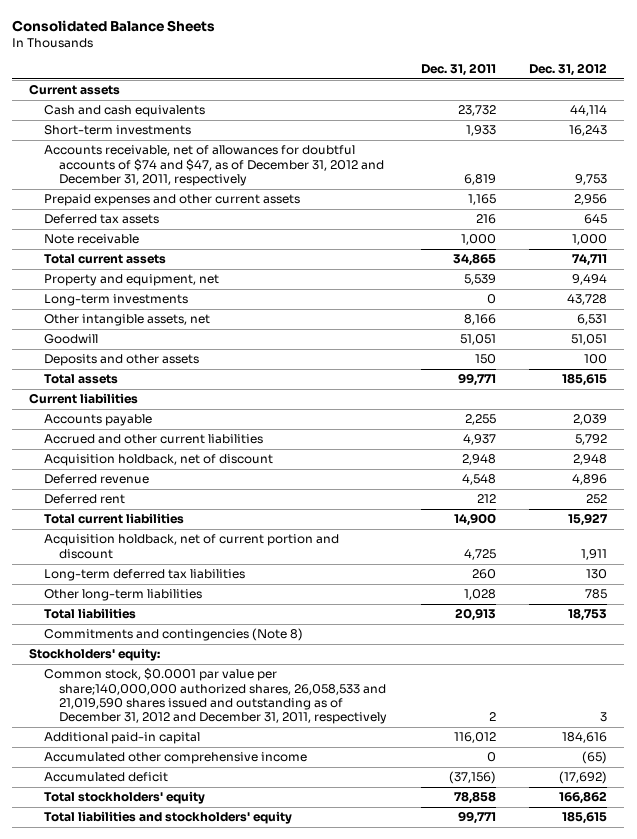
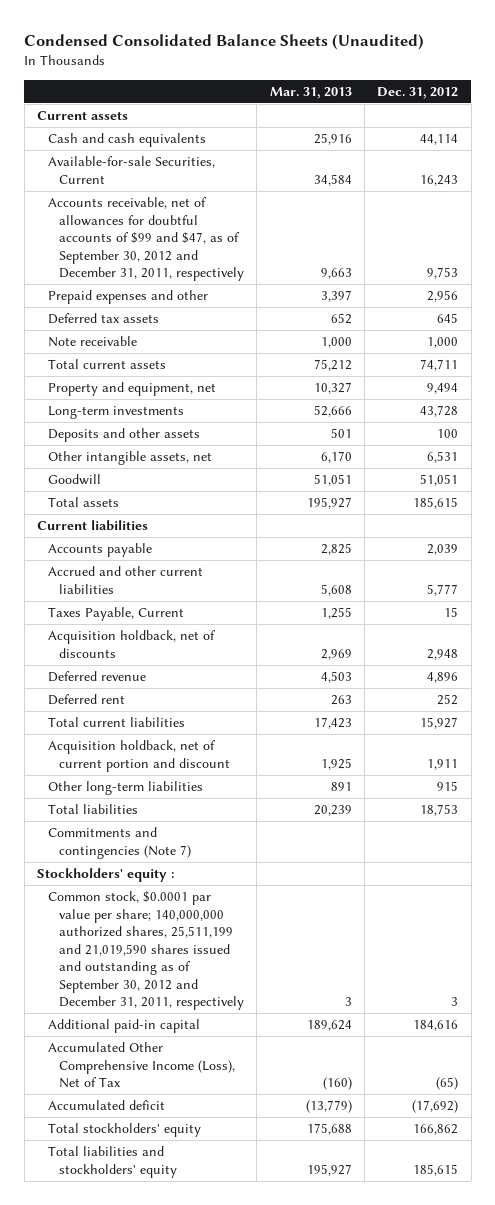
[12,19,216,32] Consolidated Balance Sheets -> [24,34,425,51] Condensed Consolidated Balance Sheets (Unaudited)
[420,62,496,76] Dec. 31, 2011 -> none
none -> [269,86,352,99] Mar. 31, 2013
[44,125,192,136] Short-term investments -> [48,156,216,184] Available-for-sale Securities, Current
[44,145,384,187] Accounts receivable, net of allowances for doubtful accounts of $74 and $47, as of December 31, 2012 and December 31, 2011, respectively -> [48,197,245,282] Accounts receivable, net of allowances for doubtful accounts of $99 and $47, as of September 30, 2012 and December 31, 2011, respectively
[44,194,301,207] Prepaid expenses and other current assets -> [48,290,209,305] Prepaid expenses and other
[44,354,200,367] Deposits and other assets -> [48,428,201,443] Deposits and other assets
[575,434,608,446] 5,792 -> [427,583,459,596] 5,777
none -> [48,607,185,622] Taxes Payable, Current
[44,454,274,467] Acquisition holdback, net of discount -> [48,630,217,658] Acquisition holdback, net of discounts
[44,569,246,582] Long-term deferred tax liabilities -> none
[585,589,608,600] 785 -> [437,781,459,792] 915
[44,628,304,642] Commitments and contingencies (Note 8) -> [48,827,192,859] Commitments and contingencies (Note 7)
[29,648,161,662] Stockholders' equity: -> [37,868,176,883] Stockholders' equity :
[44,668,387,725] Common stock, $0.0001 par value per share;140,000,000 authorized shares, 26,058,533 and 21,019,590 shares issued and outstanding as of December 31, 2012 and December 31, 2011, respectively -> [48,891,245,1011] Common stock, $0.0001 par value per share; 140,000,000 authorized shares, 25,511,199 and 21,019,590 shares issued and outstanding as of September 30, 2012 and December 31, 2011, respectively
[44,752,308,765] Accumulated other comprehensive income -> [48,1042,236,1089] Accumulated Other Comprehensive Income (Loss), Net of Tax

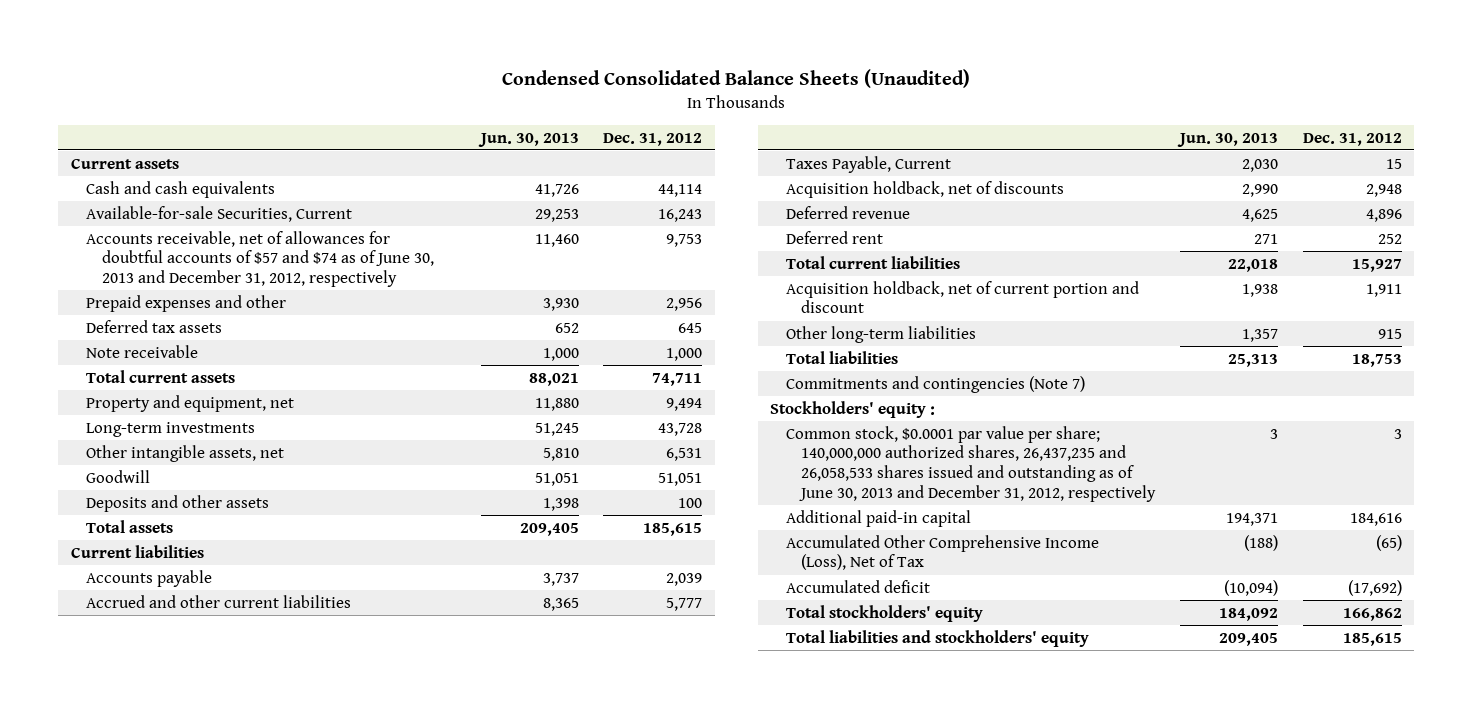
[269,86,352,99] Mar. 31, 2013 -> none
none -> [477,132,579,147] Jun. 30, 2013
[48,197,245,282] Accounts receivable, net of allowances for doubtful accounts of $99 and $47, as of September 30, 2012 and December 31, 2011, respectively -> [86,230,434,288] Accounts receivable, net of allowances for doubtful accounts of $57 and $74 as of June 30, 2013 and December 31, 2012, respectively
[48,428,201,443] Deposits and other assets -> [86,494,270,512] Deposits and other assets
[48,891,245,1011] Common stock, $0.0001 par value per share; 140,000,000 authorized shares, 25,511,199 and 21,019,590 shares issued and outstanding as of September 30, 2012 and December 31, 2011, respectively -> [785,425,1157,503] Common stock, $0.0001 par value per share; 140,000,000 authorized shares, 26,437,235 and 26,058,533 shares issued and outstanding as of June 30, 2013 and December 31, 2012, respectively

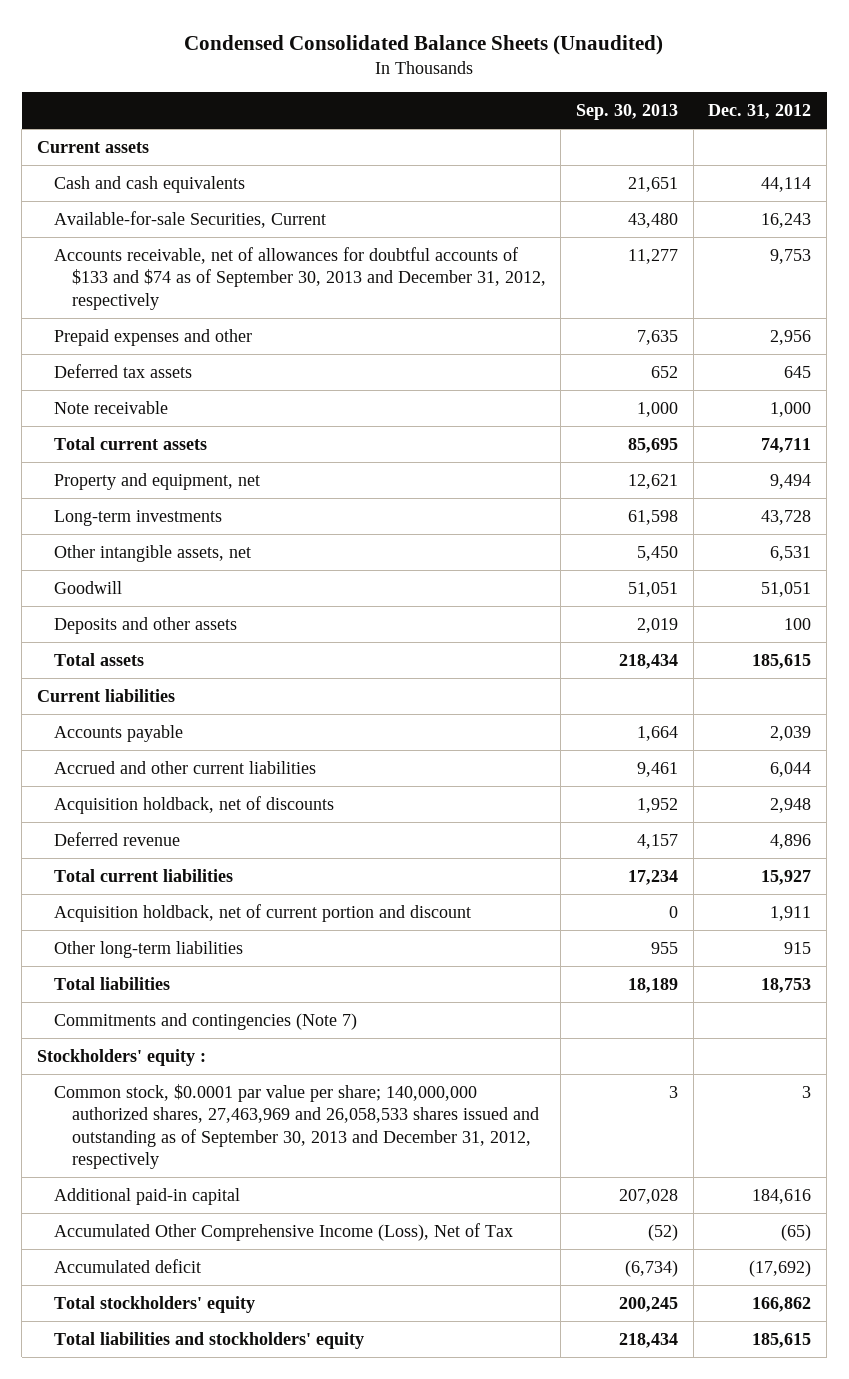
[477,132,579,147] Jun. 30, 2013 -> none
none -> [576,104,679,121] Sep. 30, 2013
[86,230,434,288] Accounts receivable, net of allowances for doubtful accounts of $57 and $74 as of June 30, 2013 and December 31, 2012, respectively -> [54,246,546,310] Accounts receivable, net of allowances for doubtful accounts of $133 and $74 as of September 30, 2013 and December 31, 2012, respectively
[785,155,951,173] Taxes Payable, Current -> none
[666,597,703,611] 5,777 -> [770,761,812,777] 6,044
[785,230,883,244] Deferred rent -> none
[785,425,1157,503] Common stock, $0.0001 par value per share; 140,000,000 authorized shares, 26,437,235 and 26,058,533 shares issued and outstanding as of June 30, 2013 and December 31, 2012, respectively -> [54,1083,539,1170] Common stock, $0.0001 par value per share; 140,000,000 authorized shares, 27,463,969 and 26,058,533 shares issued and outstanding as of September 30, 2013 and December 31, 2012, respectively

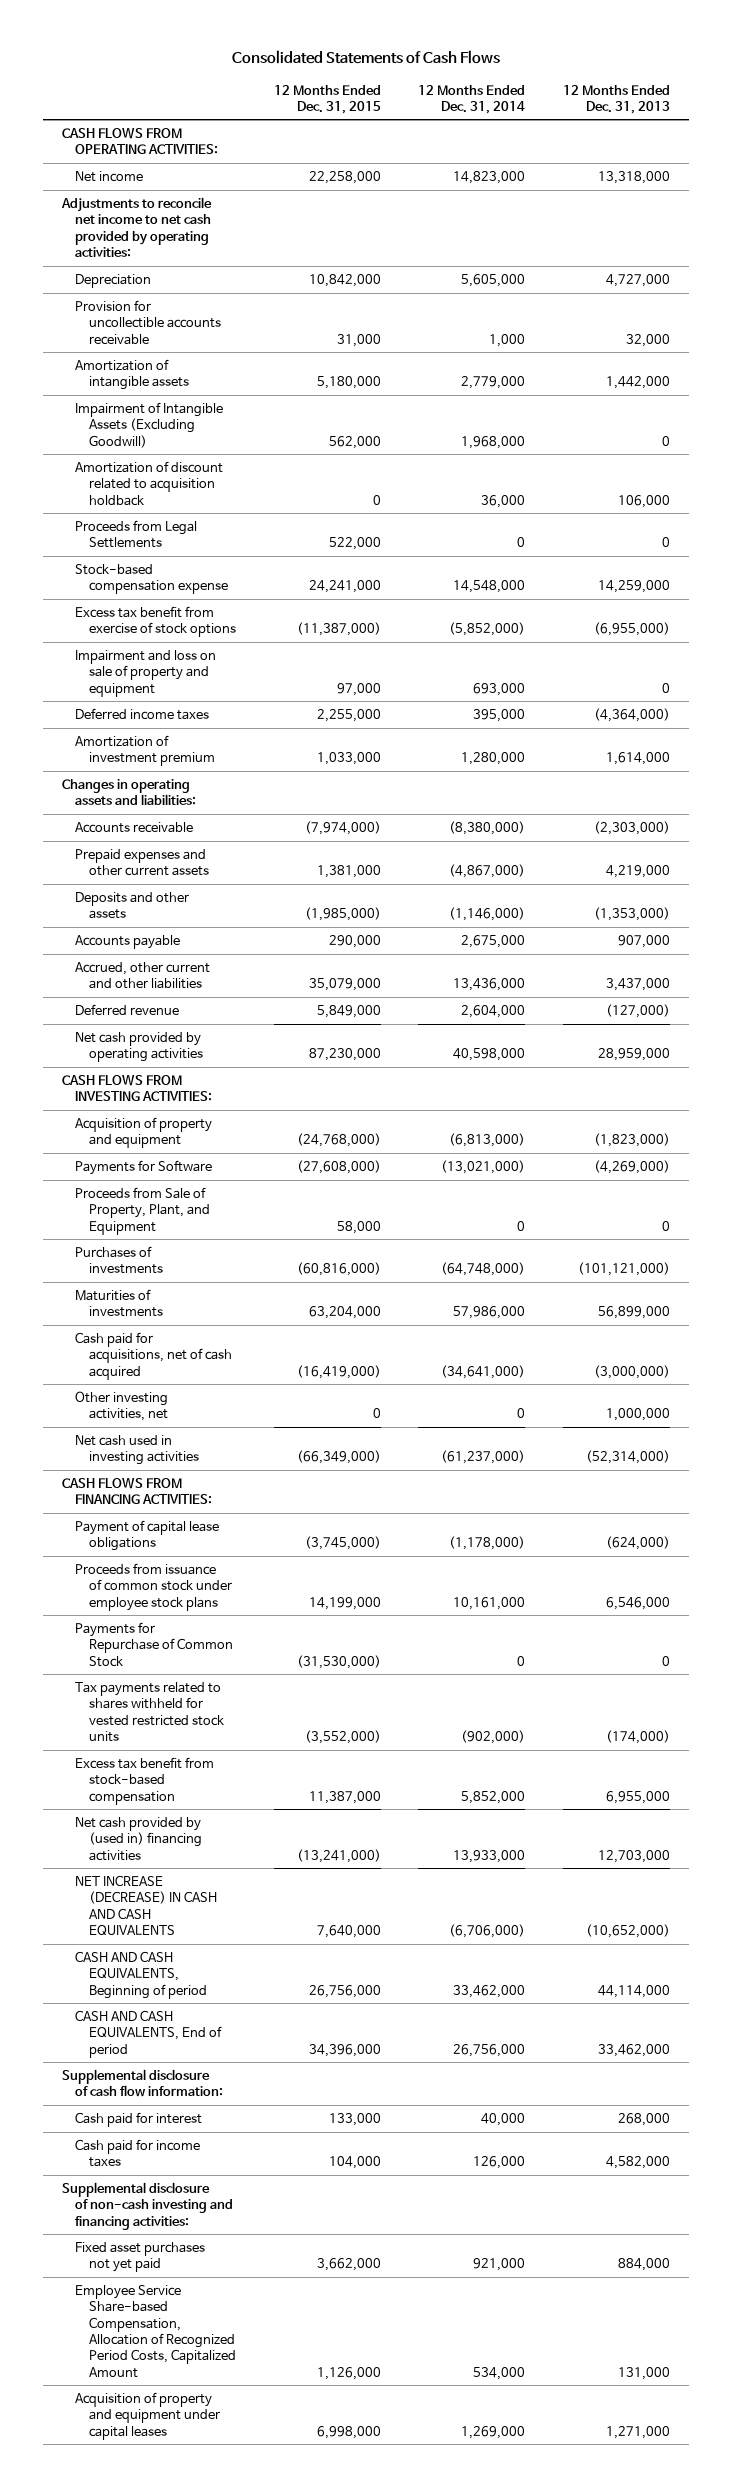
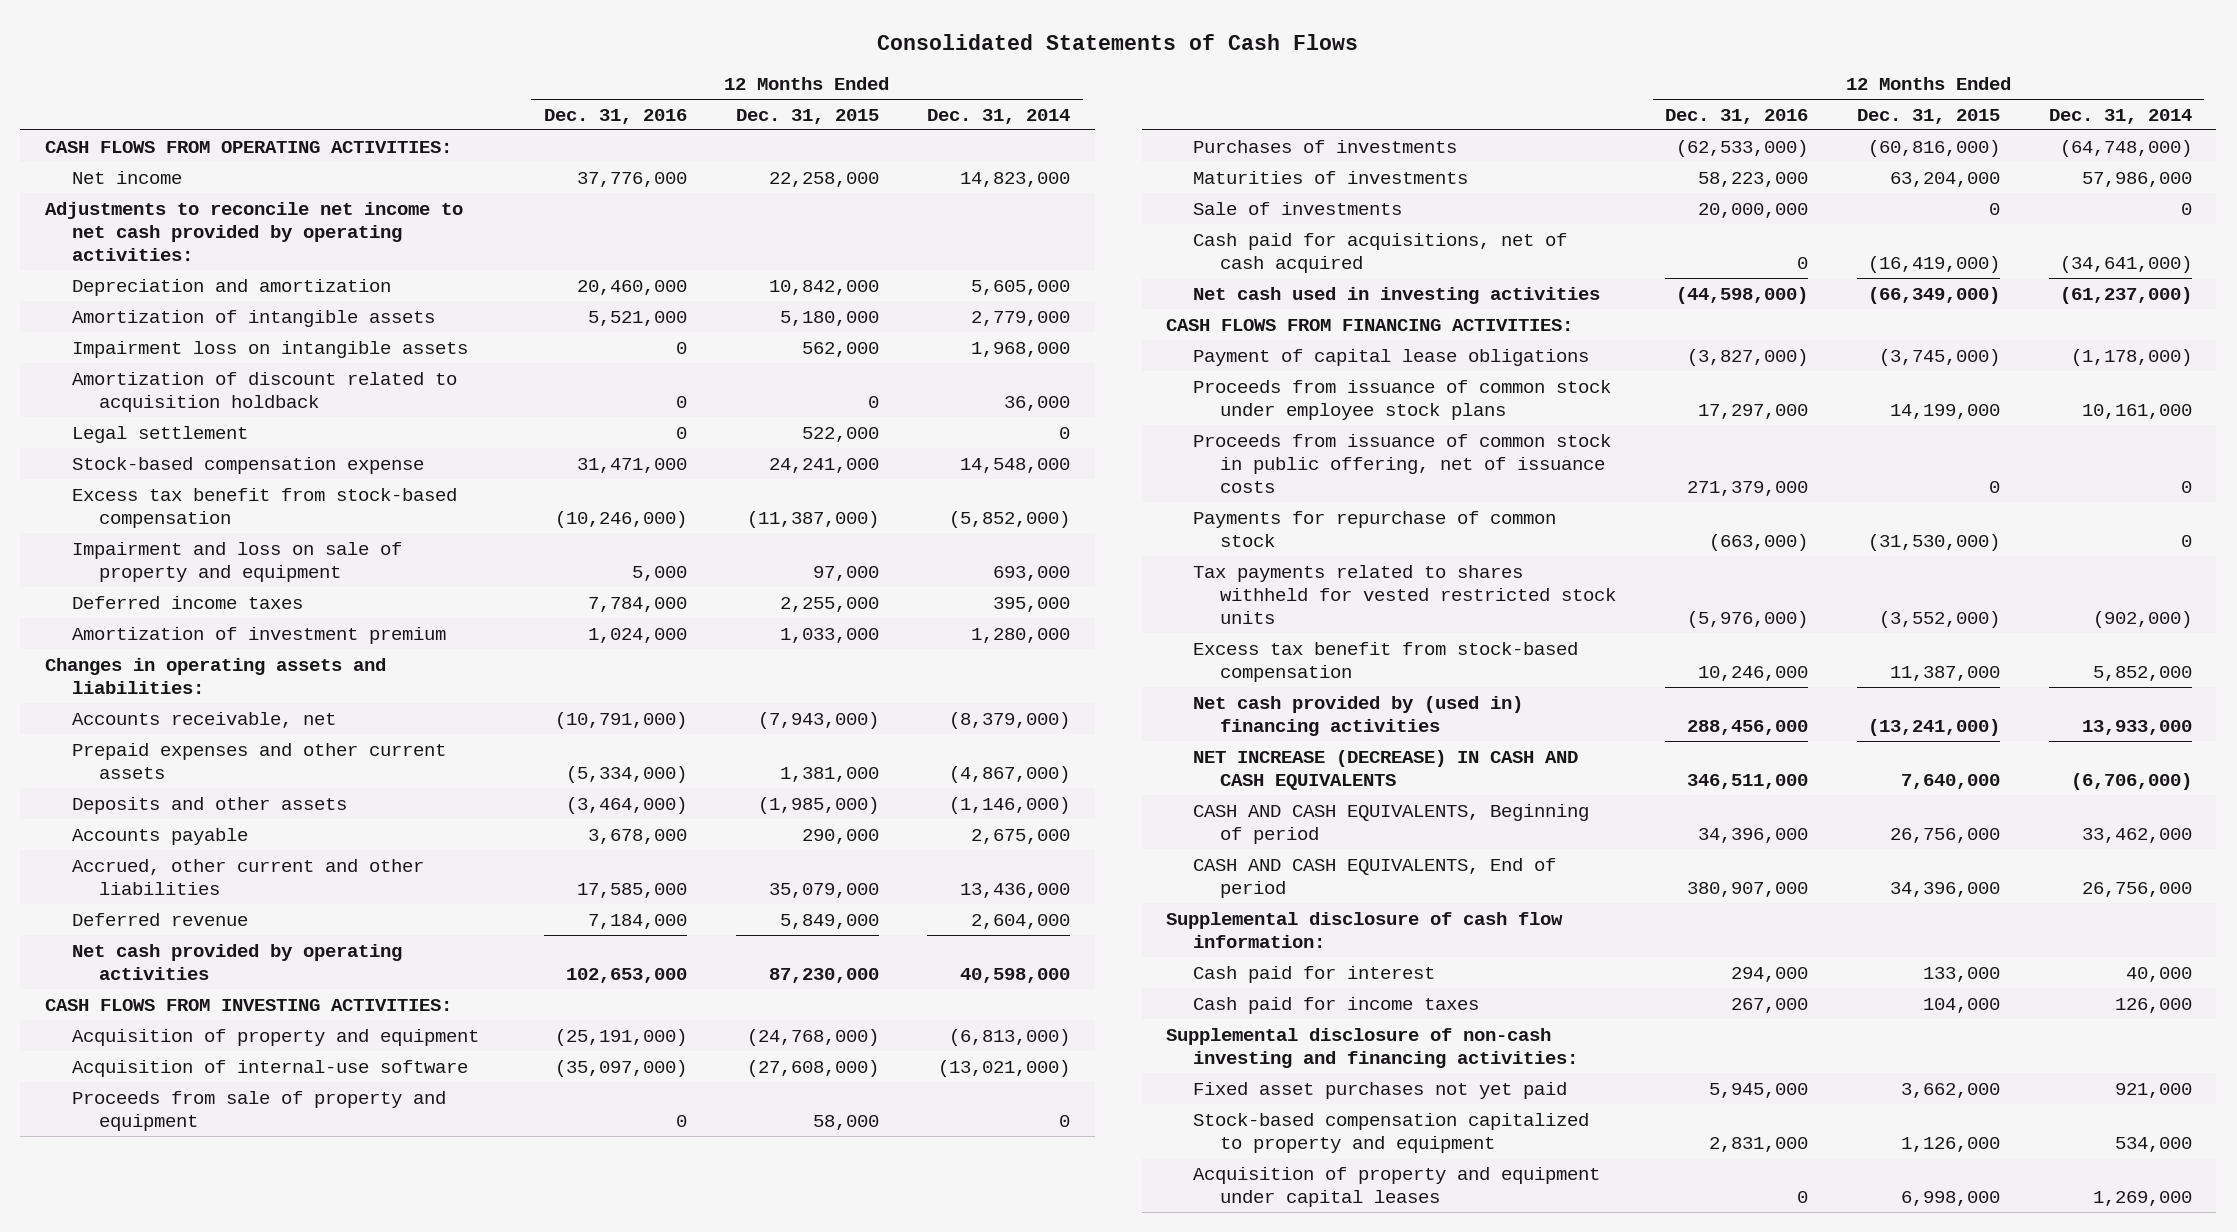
[563,84,671,114] 12 Months Ended Dec. 31, 2013 -> none
none -> [543,108,687,124] Dec. 31, 2016
[75,300,221,345] Provision for uncollectible accounts receivable -> none
[75,274,152,289] Depreciation -> [71,278,391,296] Depreciation and amortization
[75,402,224,448] Impairment of Intangible Assets (Excluding Goodwill) -> [71,340,468,358] Impairment loss on intangible assets
[75,520,198,549] Proceeds from Legal Settlements -> [71,425,248,443] Legal settlement
[75,606,236,638] Excess tax benefit from exercise of stock options -> [71,487,457,528] Excess tax benefit from stock-based compensation
[75,822,194,834] Accounts receivable -> [71,711,336,728] Accounts receivable, net
[304,821,381,836] (7,974,000) -> [757,711,879,729] (7,943,000)
[449,821,526,836] (8,380,000) -> [949,711,1071,729] (8,379,000)
[75,1160,213,1176] Payments for Software -> [71,1059,468,1077] Acquisition of internal-use software
[75,1187,210,1235] Proceeds from Sale of Property, Plant, and Equipment -> [71,1090,446,1131] Proceeds from sale of property and equipment
none -> [1193,201,1403,215] Sale of investments
[75,1391,169,1422] Other investing activities, net -> none
none -> [1193,433,1612,494] Proceeds from issuance of common stock in public offering, net of issuance costs
[75,1622,233,1667] Payments for Repurchase of Common Stock -> [1193,510,1557,547] Payments for repurchase of common stock
[75,2285,236,2378] Employee Service Share-based Compensation, Allocation of Recognized Period Costs, Capitalized Amount -> [1193,1112,1590,1153] Stock-based compensation capitalized to property and equipment

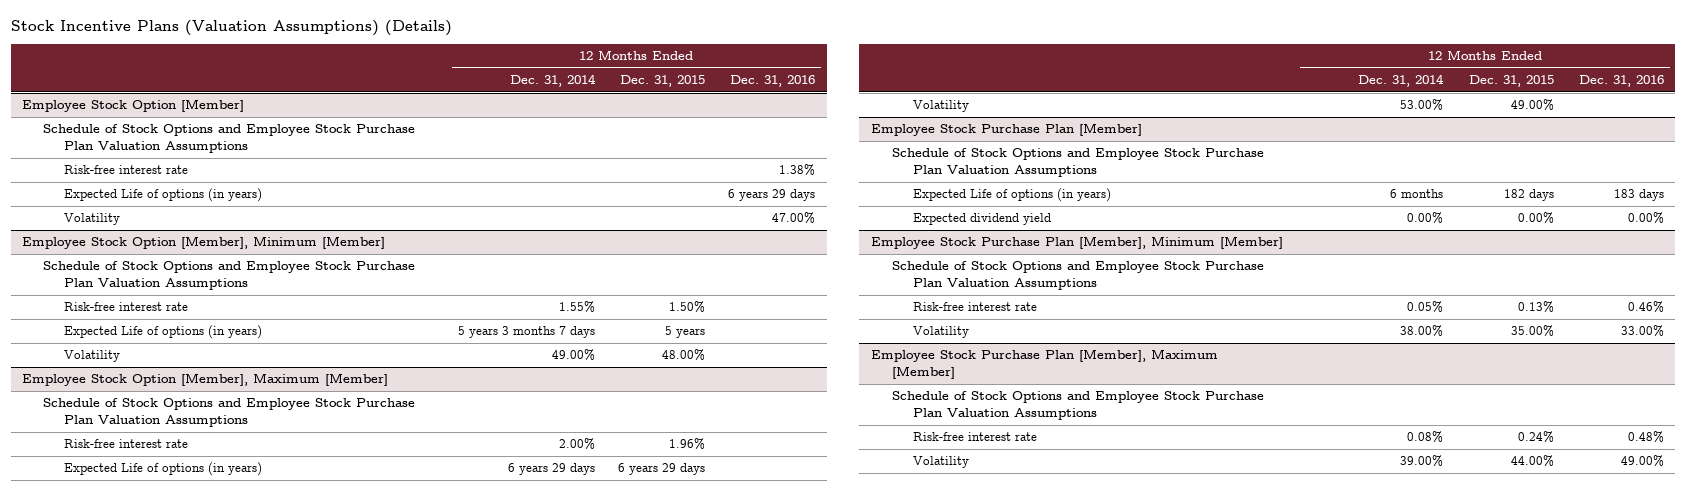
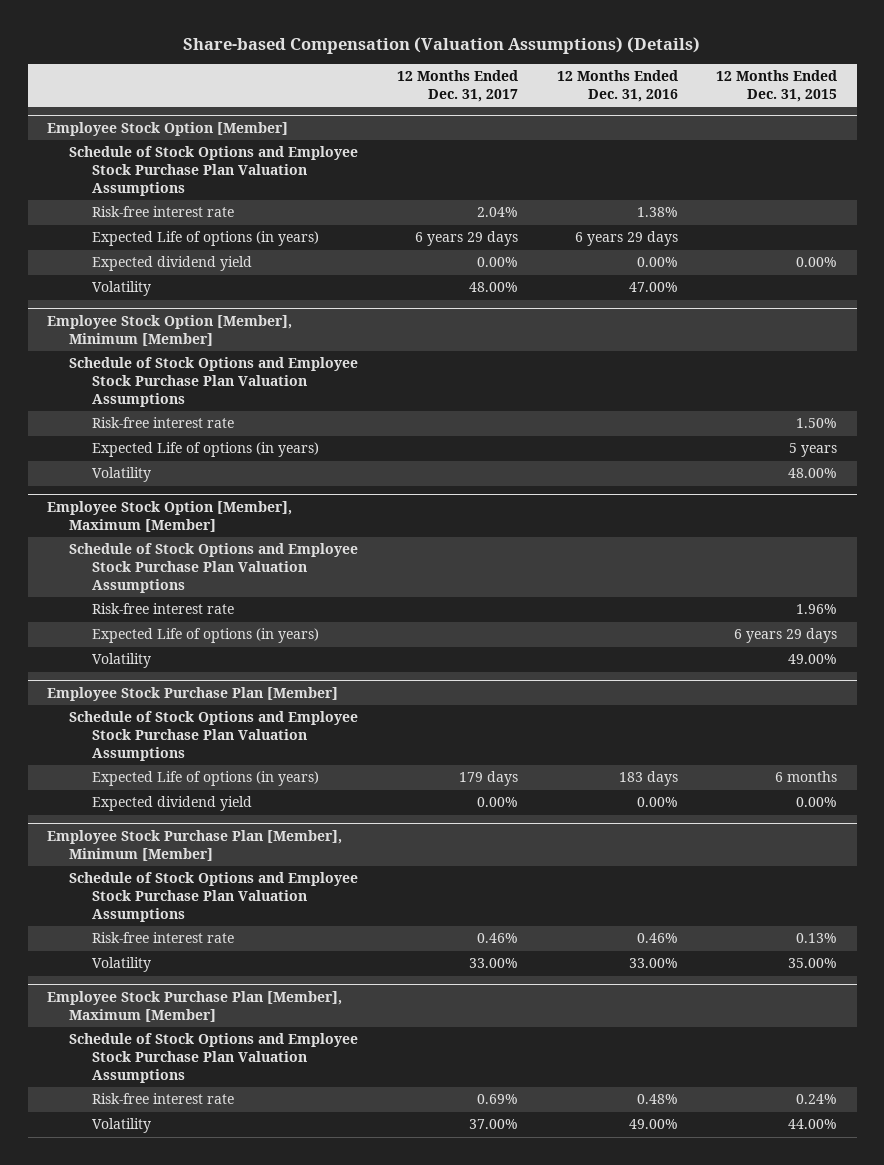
[10,20,452,37] Stock Incentive Plans (Valuation Assumptions) (Details) -> [183,36,701,54] Share-based Compensation (Valuation Assumptions) (Details)
[509,74,596,88] Dec. 31, 2014 -> none
none -> [396,70,518,103] 12 Months Ended Dec. 31, 2017
none -> [91,256,252,272] Expected dividend yield
[1503,189,1554,202] 182 days -> [775,771,838,783] 6 months

